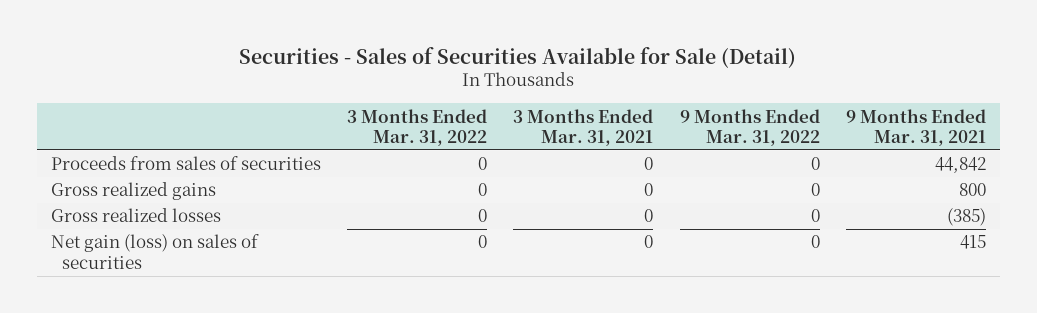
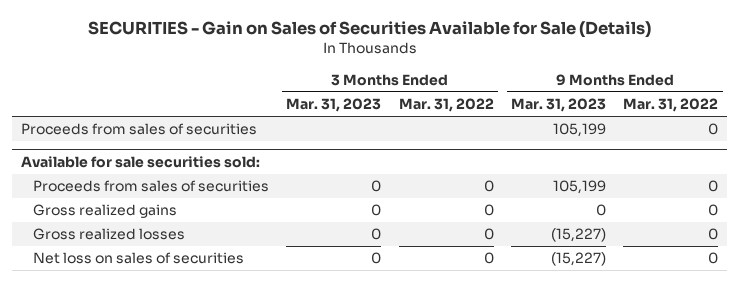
[239,46,797,68] Securities - Sales of Securities Available for Sale (Detail) -> [87,21,651,39] SECURITIES - Gain on Sales of Securities Available for Sale (Details)
[513,108,654,146] 3 Months Ended Mar. 31, 2021 -> none
[846,108,987,146] 9 Months Ended Mar. 31, 2021 -> none
none -> [286,98,382,113] Mar. 31, 2023
none -> [510,98,606,113] Mar. 31, 2023
none -> [20,123,257,136] Proceeds from sales of securities
none -> [20,156,260,169] Available for sale securities sold:
[50,234,259,269] Net gain (loss) on sales of securities -> [32,252,244,265] Net loss on sales of securities

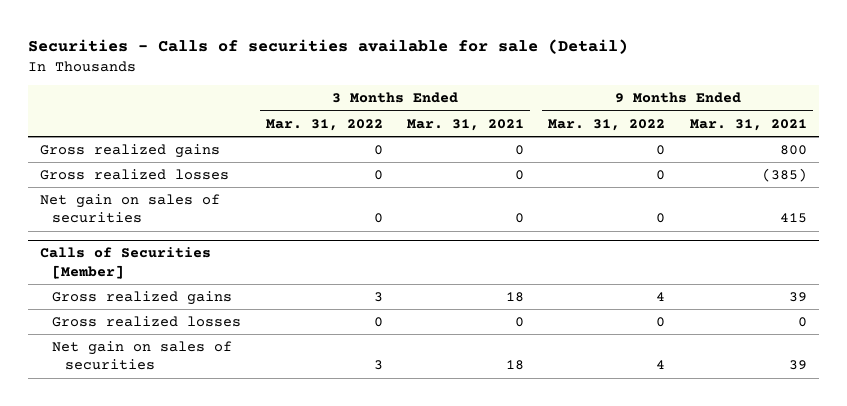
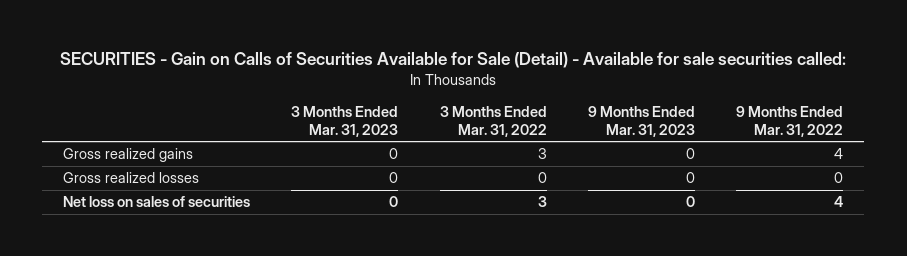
[27,38,628,54] Securities - Calls of securities available for sale (Detail) -> [60,52,847,69] SECURITIES - Gain on Calls of Securities Available for Sale (Detail) - Available for sale securities called:
[407,118,525,131] Mar. 31, 2021 -> none
[689,118,807,131] Mar. 31, 2021 -> none
none -> [291,106,399,137] 3 Months Ended Mar. 31, 2023
none -> [588,106,696,137] 9 Months Ended Mar. 31, 2023
[39,144,220,159] Gross realized gains -> none
[39,169,229,181] Gross realized losses -> none
[39,194,220,224] Net gain on sales of securities -> none
[39,247,211,279] Calls of Securities [Member] -> none
[52,341,233,371] Net gain on sales of securities -> [63,196,251,208] Net loss on sales of securities

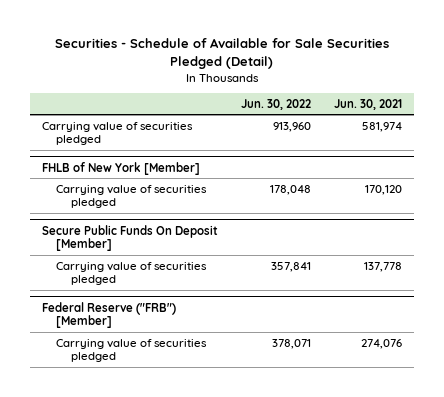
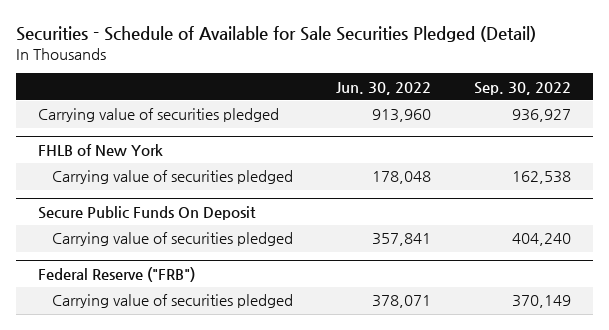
[334,98,403,110] Jun. 30, 2021 -> none
none -> [474,81,572,95] Sep. 30, 2022
[41,161,200,175] FHLB of New York [Member] -> [37,143,163,156] FHLB of New York
[41,224,218,252] Secure Public Funds On Deposit [Member] -> [37,205,256,220] Secure Public Funds On Deposit
[41,301,176,329] Federal Reserve ("FRB") [Member] -> [37,266,195,282] Federal Reserve ("FRB")

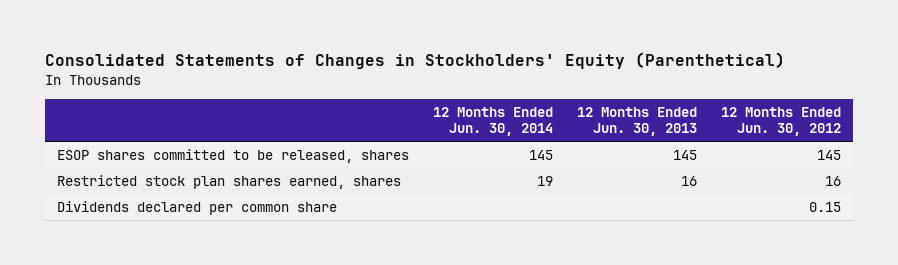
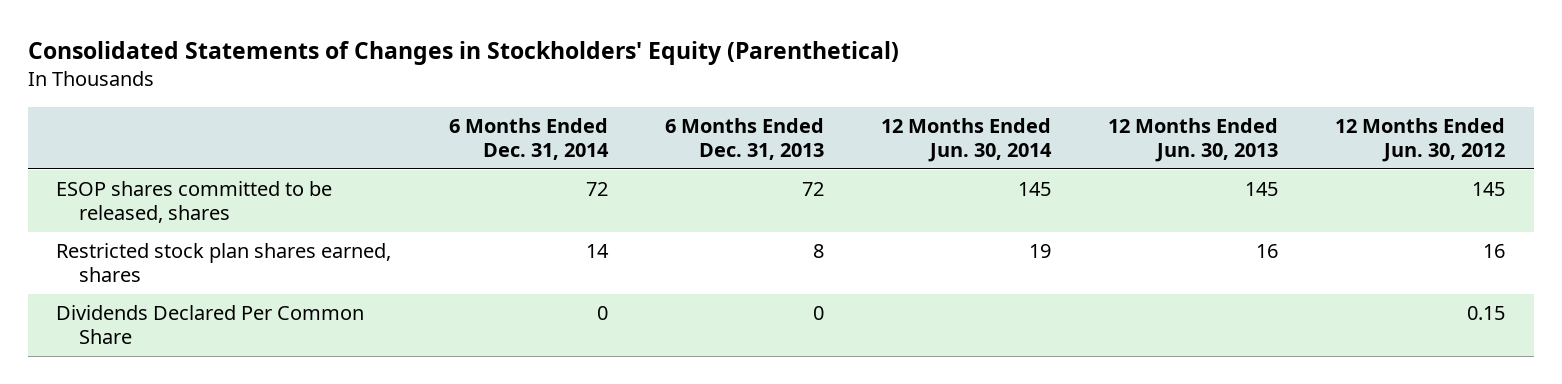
none -> [448,118,609,160] 6 Months Ended Dec. 31, 2014
none -> [664,118,824,160] 6 Months Ended Dec. 31, 2013
[56,201,337,216] Dividends declared per common share -> [56,305,365,345] Dividends Declared Per Common Share

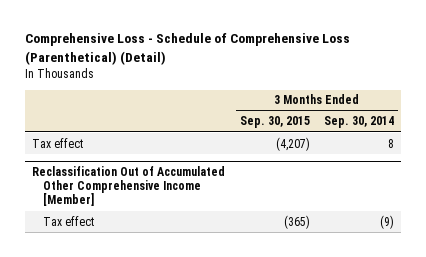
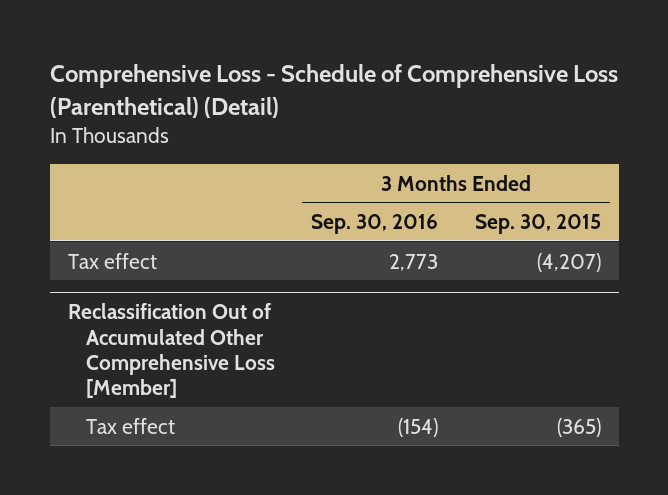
[324,116,395,129] Sep. 30, 2014 -> none
none -> [311,214,439,235] Sep. 30, 2016
[32,165,226,207] Reclassification Out of Accumulated Other Comprehensive Income [Member] -> [67,303,276,399] Reclassification Out of Accumulated Other Comprehensive Loss [Member]

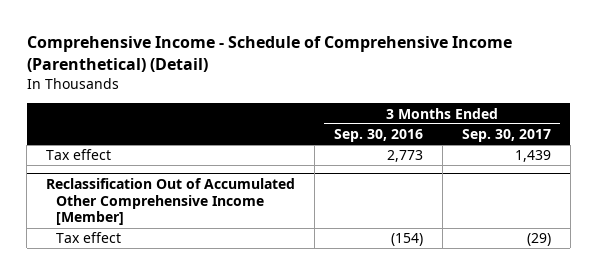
[49,64,618,118] Comprehensive Loss - Schedule of Comprehensive Loss (Parenthetical) (Detail) -> [26,36,512,73] Comprehensive Income - Schedule of Comprehensive Income (Parenthetical) (Detail)
[474,214,601,235] Sep. 30, 2015 -> none
none -> [461,129,551,143] Sep. 30, 2017
[67,303,276,399] Reclassification Out of Accumulated Other Comprehensive Loss [Member] -> [46,177,296,226] Reclassification Out of Accumulated Other Comprehensive Income [Member]

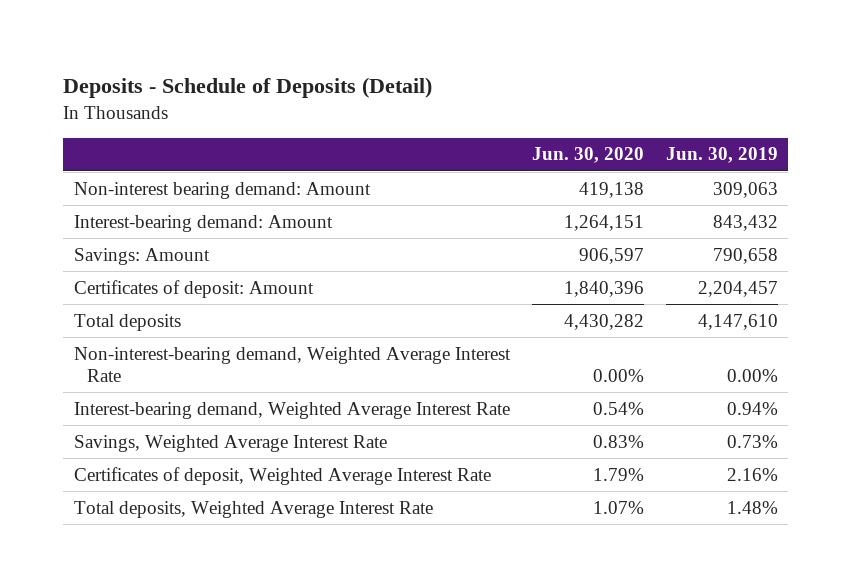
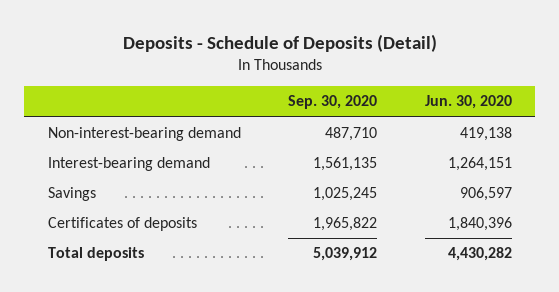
[665,147,778,164] Jun. 30, 2019 -> none
none -> [288,95,378,110] Sep. 30, 2020
[73,181,371,199] Non-interest bearing demand: Amount -> [47,127,241,142] Non-interest-bearing demand
[73,214,333,232] Interest-bearing demand: Amount -> [47,157,210,172] Interest-bearing demand
[73,247,210,265] Savings: Amount -> [47,187,96,202] Savings
[73,279,314,298] Certificates of deposit: Amount -> [47,217,197,232] Certificates of deposits
[73,346,511,383] Non-interest-bearing demand, Weighted Average Interest Rate -> none
[73,401,510,419] Interest-bearing demand, Weighted Average Interest Rate -> none
[73,434,387,452] Savings, Weighted Average Interest Rate -> none
[73,466,491,485] Certificates of deposit, Weighted Average Interest Rate -> none
[73,500,433,518] Total deposits, Weighted Average Interest Rate -> none

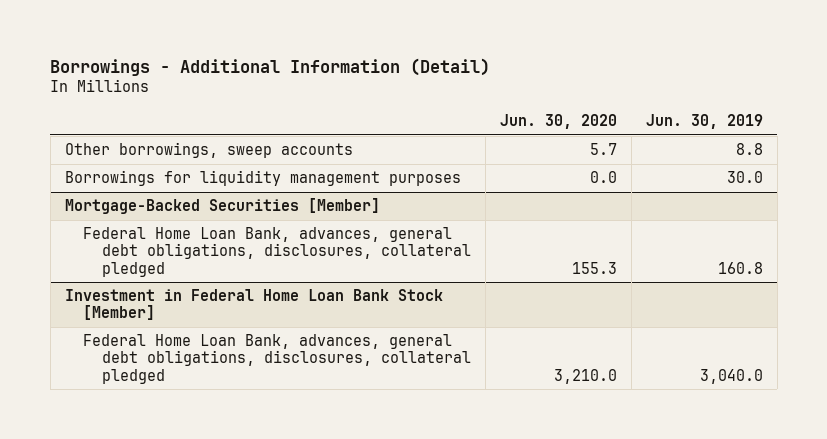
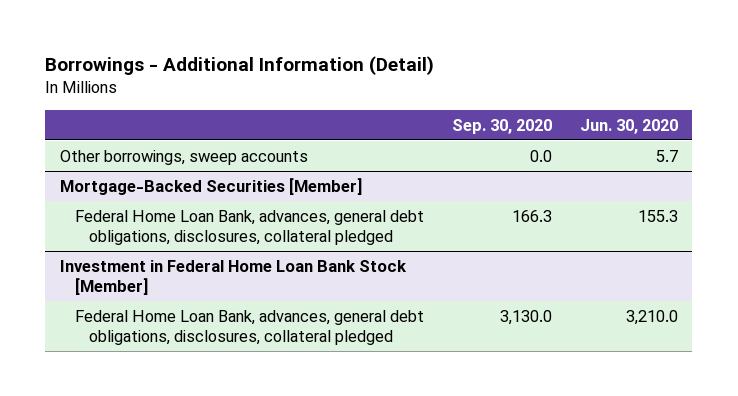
[645,114,763,130] Jun. 30, 2019 -> none
none -> [451,118,552,134] Sep. 30, 2020
[64,170,461,187] Borrowings for liquidity management purposes -> none

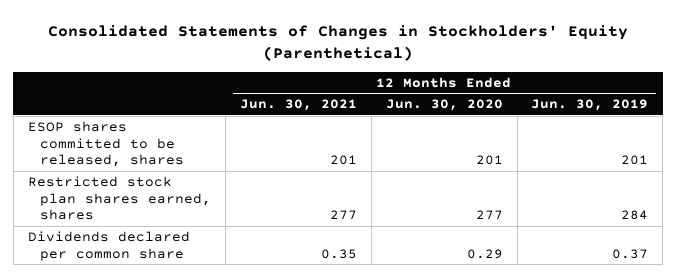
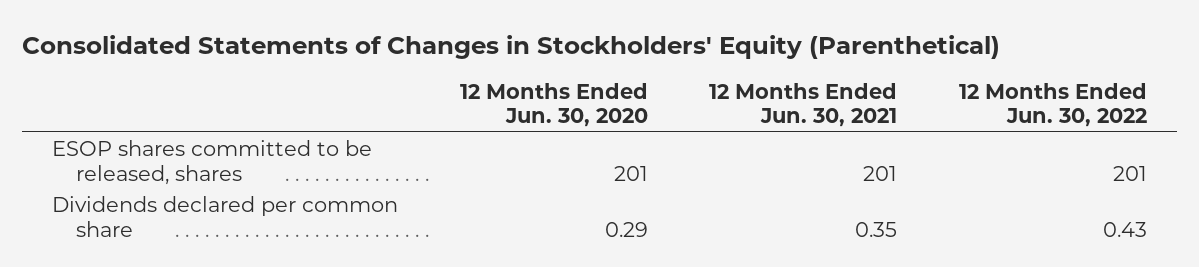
[531,99,649,112] Jun. 30, 2019 -> none
none -> [958,82,1147,128] 12 Months Ended Jun. 30, 2022
[27,175,211,221] Restricted stock plan shares earned, shares -> none

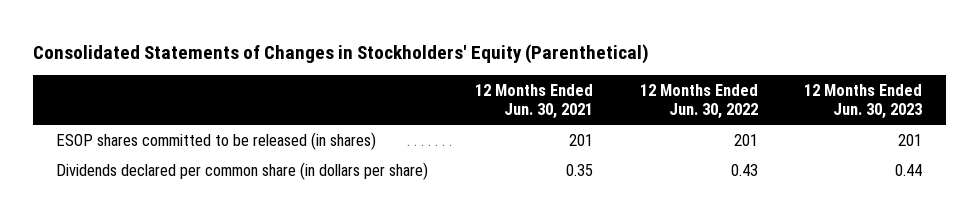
[459,82,648,128] 12 Months Ended Jun. 30, 2020 -> none
none -> [804,83,923,119] 12 Months Ended Jun. 30, 2023
[52,140,373,185] ESOP shares committed to be released, shares -> [56,131,377,150] ESOP shares committed to be released (in shares)
[52,196,399,237] Dividends declared per common share -> [56,161,429,180] Dividends declared per common share (in dollars per share)

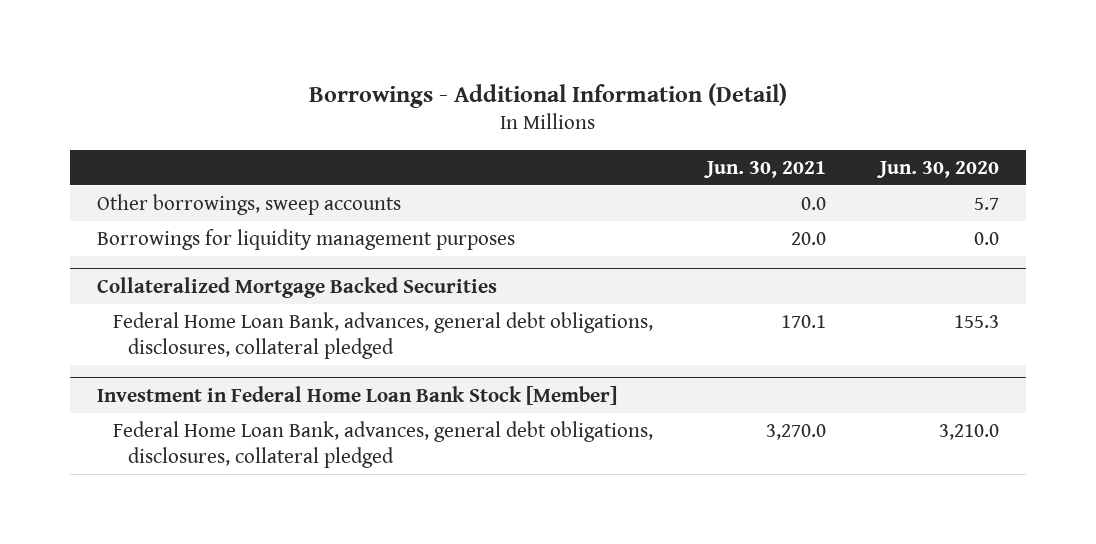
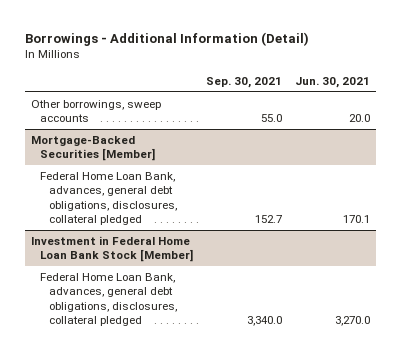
[877,160,1000,178] Jun. 30, 2020 -> none
none -> [205,76,282,88] Sep. 30, 2021
[97,228,516,250] Borrowings for liquidity management purposes -> none
[801,196,827,210] 0.0 -> [348,114,370,123] 20.0
[97,276,498,298] Collateralized Mortgage Backed Securities -> [31,136,156,162] Mortgage-Backed Securities [Member]

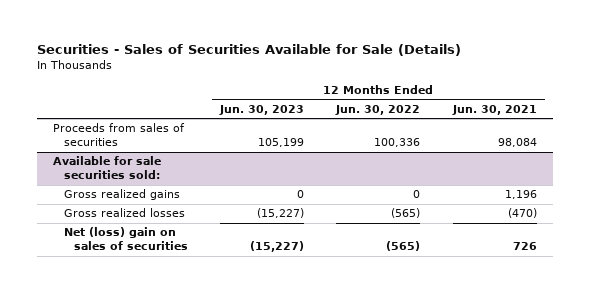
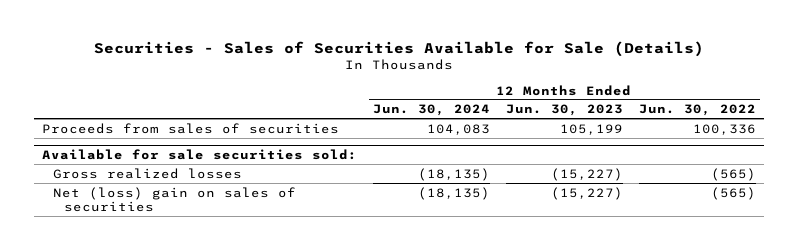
[451,104,537,115] Jun. 30, 2021 -> none
none -> [372,104,490,117] Jun. 30, 2024
[63,189,180,201] Gross realized gains -> none

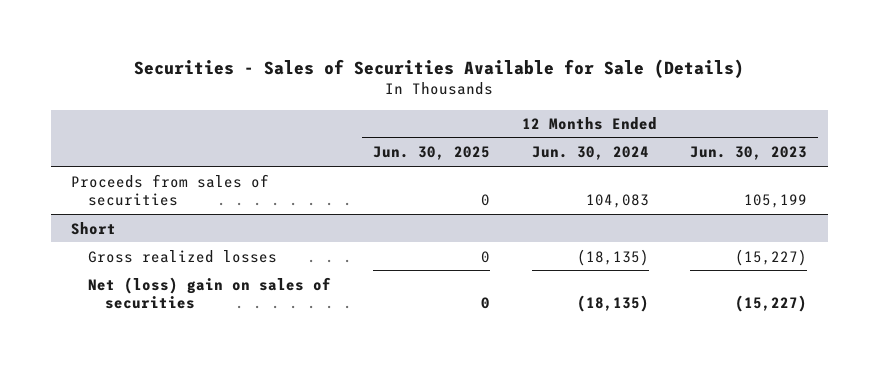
[638,104,756,117] Jun. 30, 2022 -> none
none -> [372,146,490,161] Jun. 30, 2025
[41,148,357,160] Available for sale securities sold: -> [71,221,117,235] Short

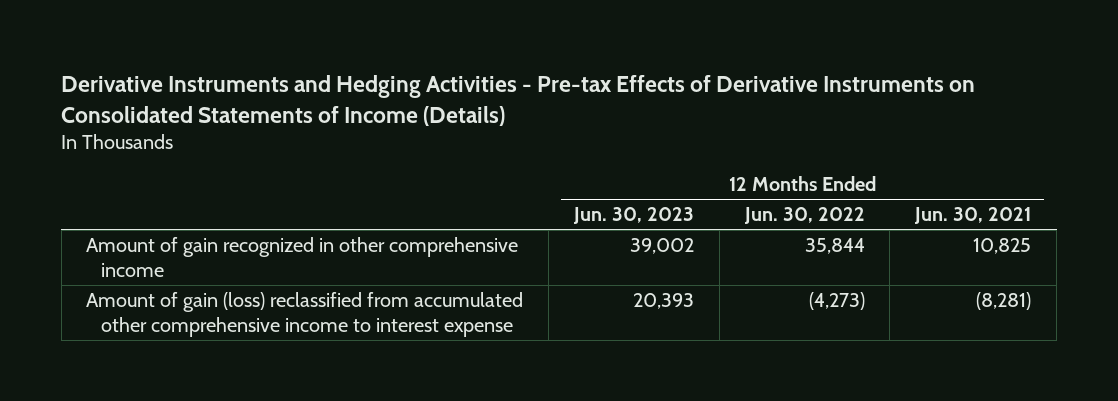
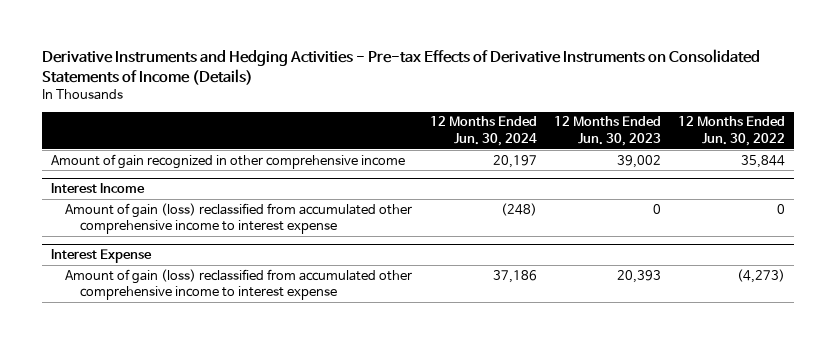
[914,207,1032,225] Jun. 30, 2021 -> none
none -> [429,116,537,147] 12 Months Ended Jun. 30, 2024
none -> [50,183,145,194] Interest Income
none -> [65,202,413,235] Amount of gain (loss) reclassified from accumulated other comprehensive income to interest expense
none -> [50,249,152,264] Interest Expense

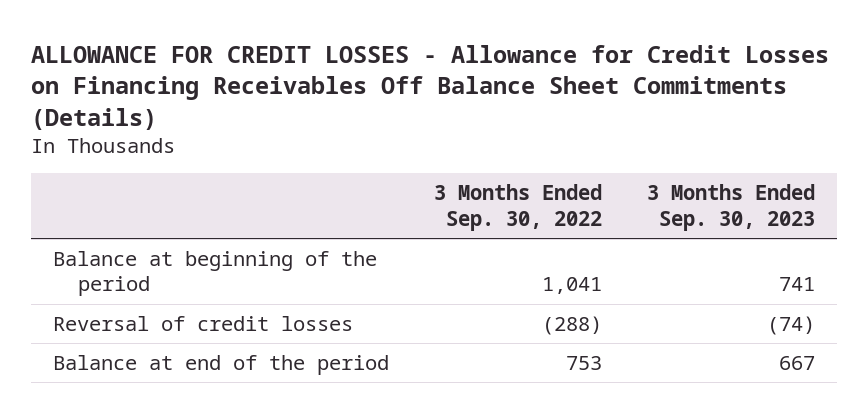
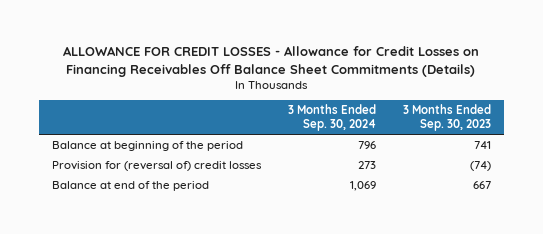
[434,184,603,231] 3 Months Ended Sep. 30, 2022 -> none
none -> [287,104,376,132] 3 Months Ended Sep. 30, 2024
[53,315,354,331] Reversal of credit losses -> [52,161,263,172] Provision for (reversal of) credit losses

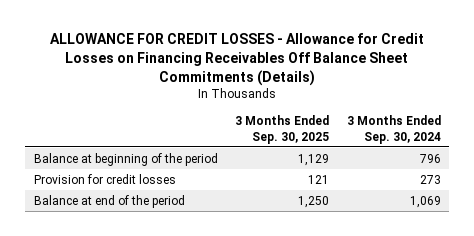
[402,104,491,132] 3 Months Ended Sep. 30, 2023 -> none
none -> [235,115,330,144] 3 Months Ended Sep. 30, 2025
[52,161,263,172] Provision for (reversal of) credit losses -> [33,173,176,184] Provision for credit losses

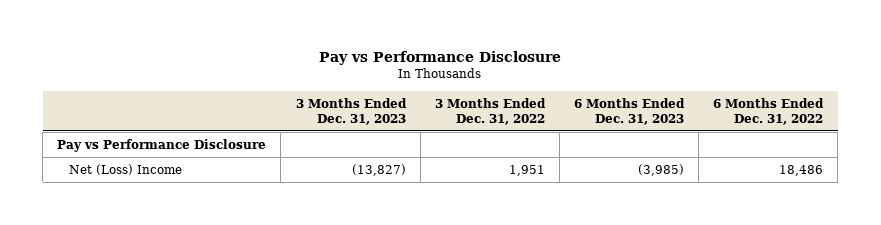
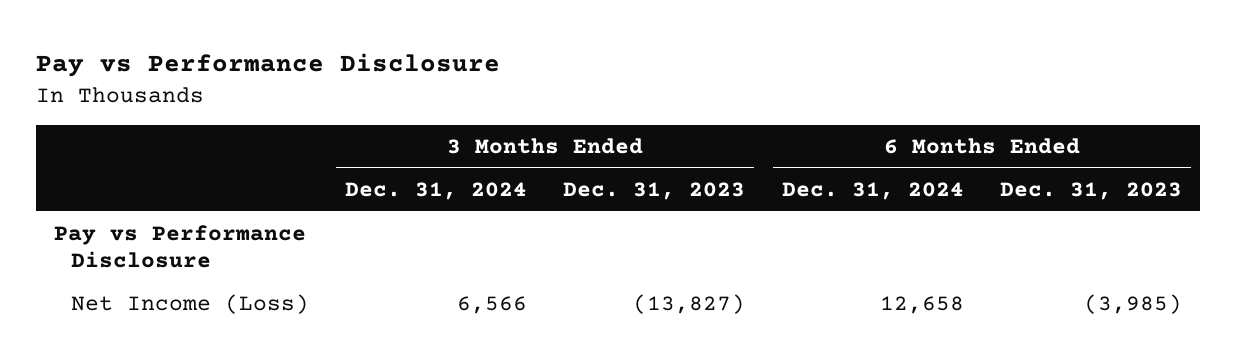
[434,97,546,125] 3 Months Ended Dec. 31, 2022 -> none
[713,97,825,125] 6 Months Ended Dec. 31, 2022 -> none
none -> [345,181,528,200] Dec. 31, 2024
none -> [781,181,964,200] Dec. 31, 2024
[68,163,182,175] Net (Loss) Income -> [71,294,310,315] Net Income (Loss)

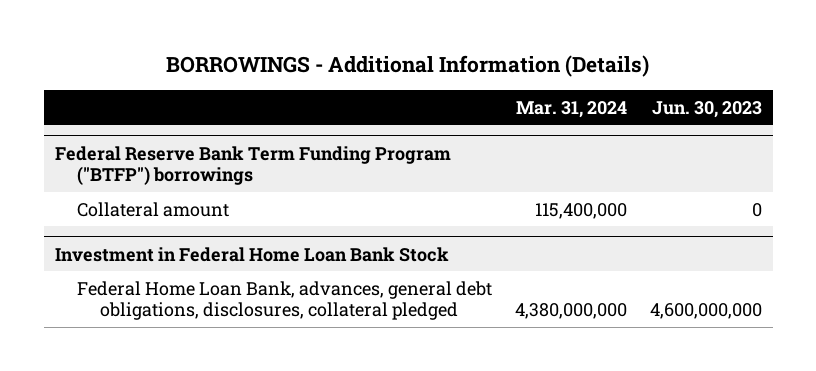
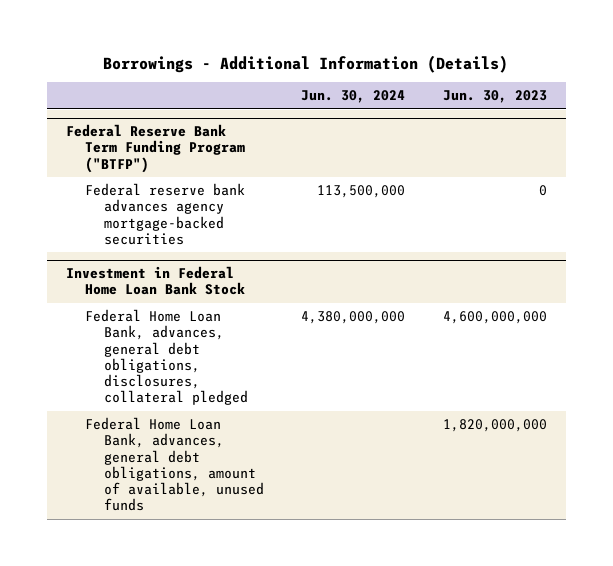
[166,54,650,77] BORROWINGS - Additional Information (Details) -> [103,54,509,73] Borrowings - Additional Information (Details)
[515,100,627,118] Mar. 31, 2024 -> none
none -> [301,90,406,104] Jun. 30, 2024
[54,145,451,186] Federal Reserve Bank Term Funding Program ("BTFP") borrowings -> [65,124,245,173] Federal Reserve Bank Term Funding Program ("BTFP")
[77,201,230,217] Collateral amount -> [84,182,245,245] Federal reserve bank advances agency mortgage-backed securities
none -> [84,416,265,512] Federal Home Loan Bank, advances, general debt obligations, amount of available, unused funds

